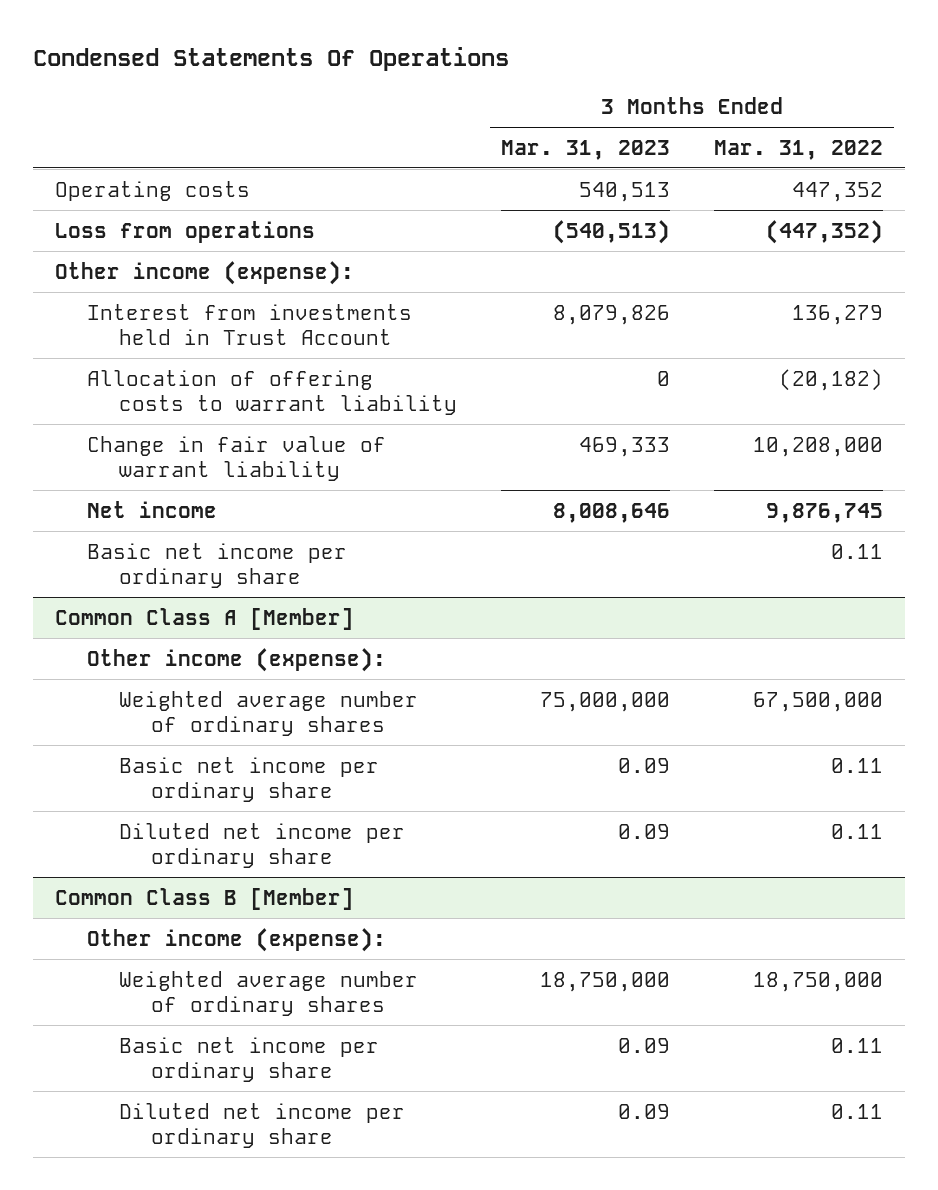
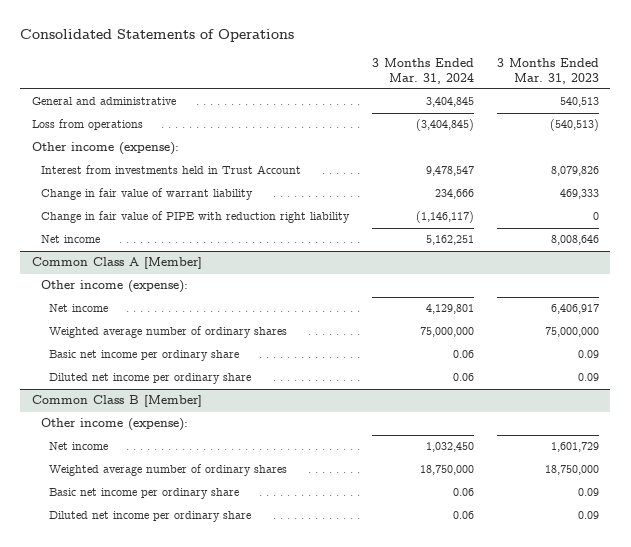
[33,46,510,71] Condensed Statements Of Operations -> [20,29,295,43] Consolidated Statements of Operations
[713,139,883,160] Mar. 31, 2022 -> none
none -> [371,57,474,84] 3 Months Ended Mar. 31, 2024
[55,180,251,201] Operating costs -> [32,97,177,106] General and administrative
[87,369,457,416] Allocation of offering costs to warrant liability -> none
none -> [40,211,350,224] Change in fair value of PIPE with reduction right liability
[87,542,348,589] Basic net income per ordinary share -> none
none -> [49,304,109,313] Net income
none -> [49,442,109,451] Net income

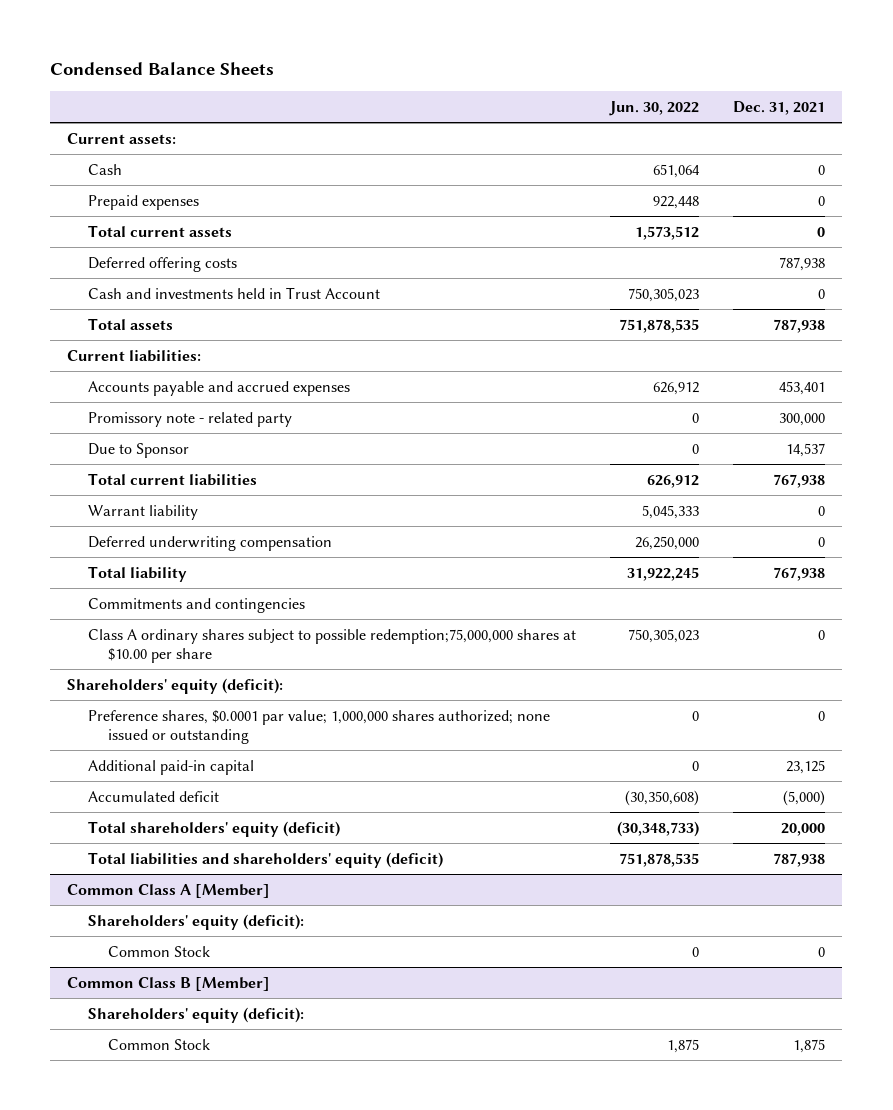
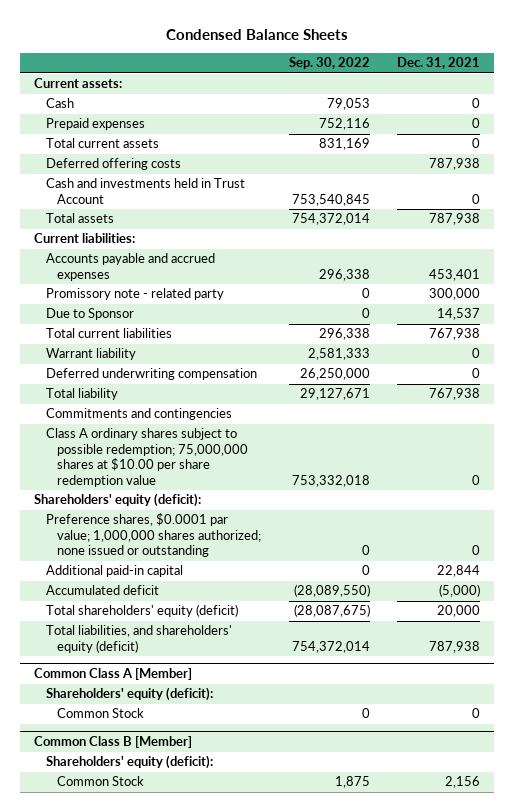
[608,100,699,116] Jun. 30, 2022 -> none
none -> [288,57,370,70] Sep. 30, 2022
[87,628,576,663] Class A ordinary shares subject to possible redemption;75,000,000 shares at $10.00 per share -> [45,428,248,487] Class A ordinary shares subject to possible redemption; 75,000,000 shares at $10.00 per share redemption value
[786,759,826,774] 23,125 -> [437,565,481,578] 22,844
[87,851,443,868] Total liabilities and shareholders' equity (deficit) -> [45,625,232,653] Total liabilities, and shareholders' equity (deficit)
[793,1038,826,1053] 1,875 -> [445,776,481,789] 2,156

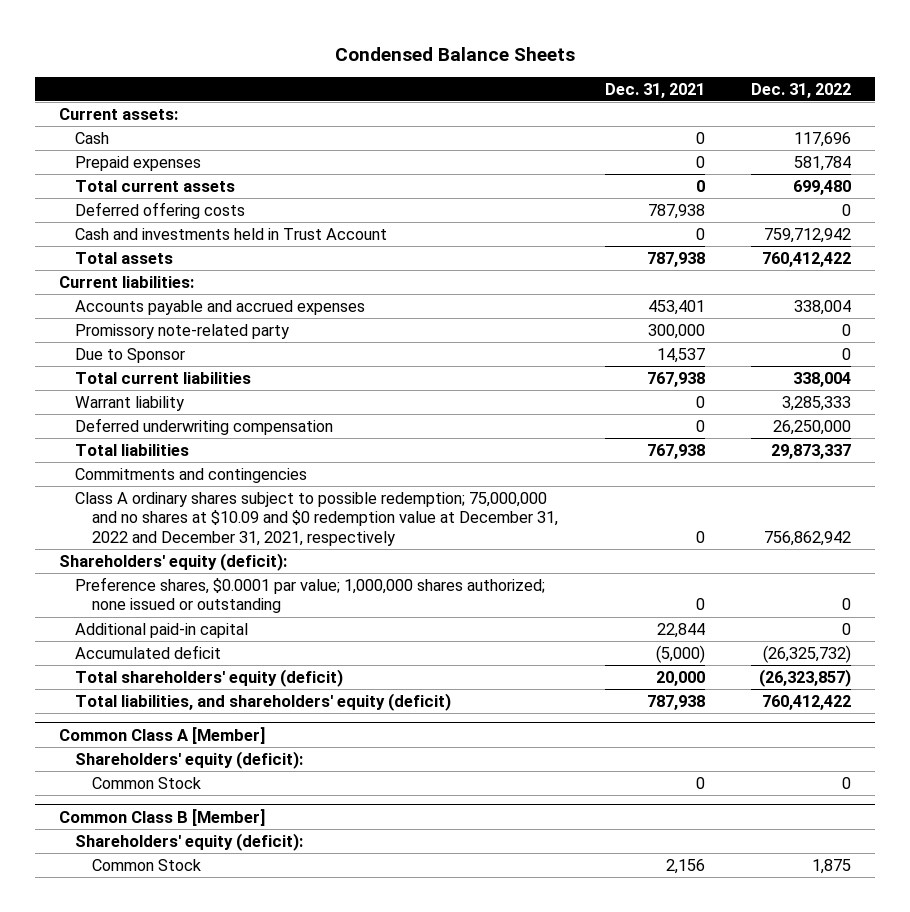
[288,57,370,70] Sep. 30, 2022 -> none
none -> [751,82,852,98] Dec. 31, 2022
[45,288,224,301] Promissory note - related party -> [75,323,290,339] Promissory note-related party
[45,388,118,401] Total liability -> [75,443,190,456] Total liabilities
[45,428,248,487] Class A ordinary shares subject to possible redemption; 75,000,000 shares at $10.00 per share redemption value -> [75,491,558,547] Class A ordinary shares subject to possible redemption; 75,000,000 and no shares at $10.09 and $0 redemption value at December 31, 2022 and December 31, 2021, respectively

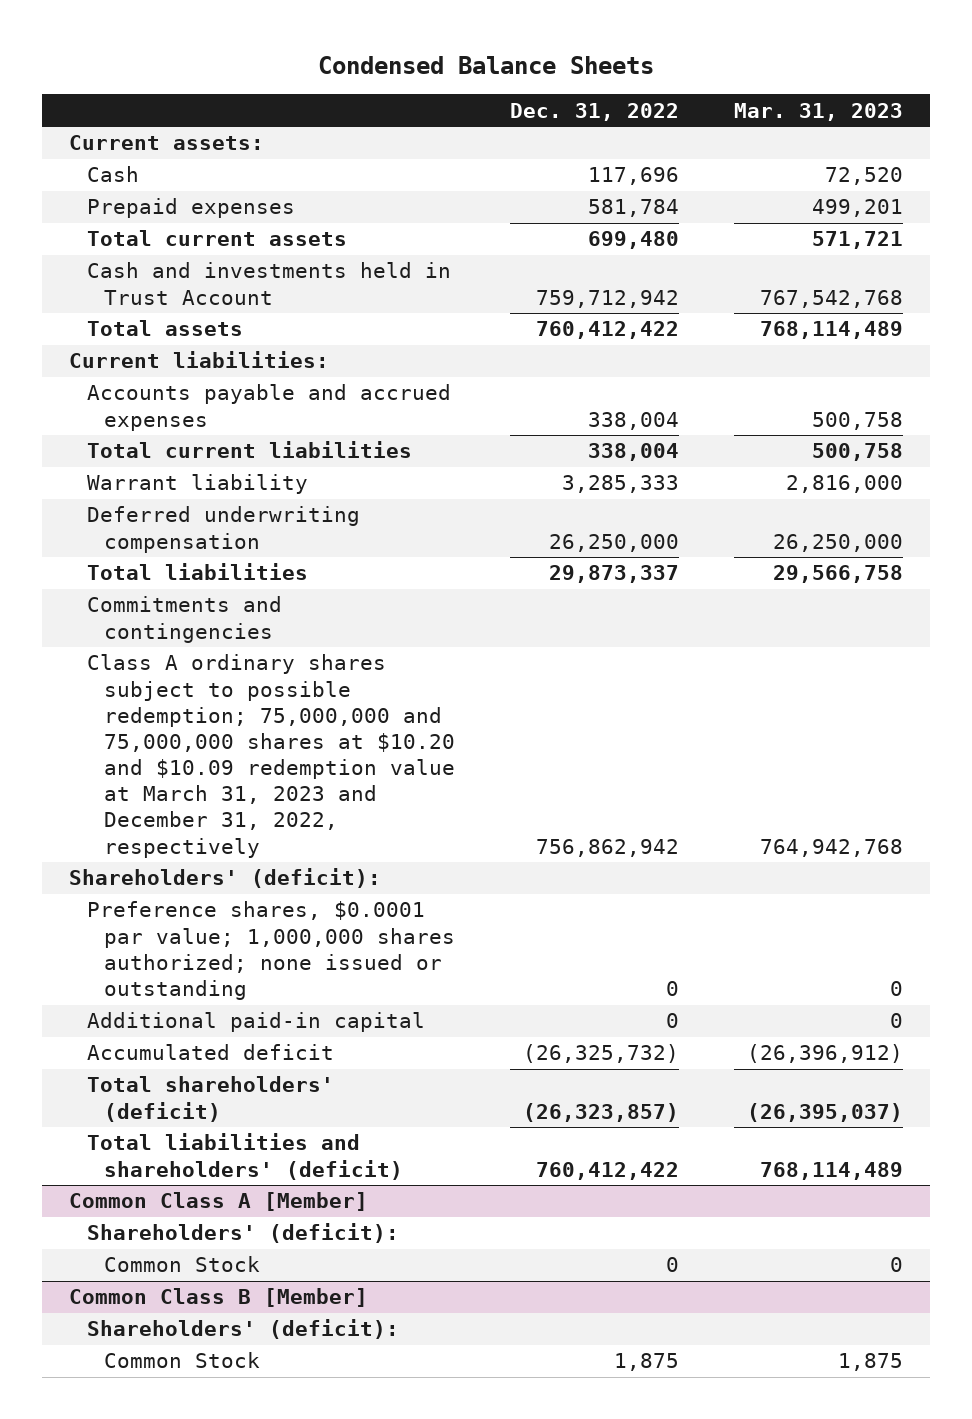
[604,82,705,98] Dec. 31, 2021 -> none
none -> [733,102,903,121] Mar. 31, 2023
[75,201,246,219] Deferred offering costs -> none
[75,323,290,339] Promissory note-related party -> none
[75,347,186,363] Due to Sponsor -> none
[75,491,558,547] Class A ordinary shares subject to possible redemption; 75,000,000 and no shares at $10.09 and $0 redemption value at December 31, 2022 and December 31, 2021, respectively -> [86,654,456,858] Class A ordinary shares subject to possible redemption; 75,000,000 and 75,000,000 shares at $10.20 and $10.09 redemption value at March 31, 2023 and December 31, 2022, respectively
[58,552,287,571] Shareholders' equity (deficit): -> [69,868,382,889] Shareholders' (deficit):
[75,668,344,687] Total shareholders' equity (deficit) -> [86,1076,334,1122] Total shareholders' (deficit)
[75,692,452,711] Total liabilities, and shareholders' equity (deficit) -> [86,1133,404,1180] Total liabilities and shareholders' (deficit)
[75,750,304,769] Shareholders' equity (deficit): -> [86,1223,399,1244] Shareholders' (deficit):
[75,832,304,851] Shareholders' equity (deficit): -> [86,1319,399,1340] Shareholders' (deficit):

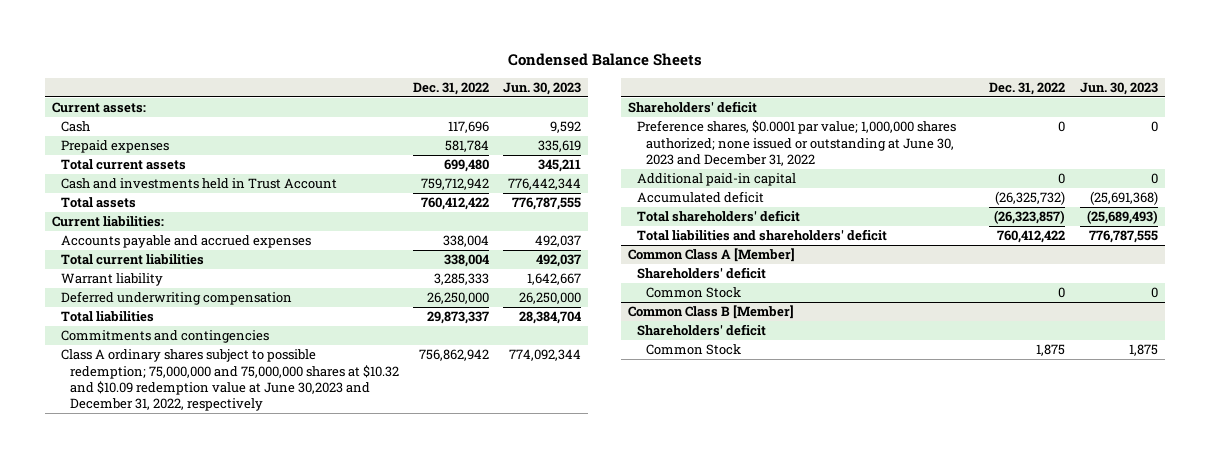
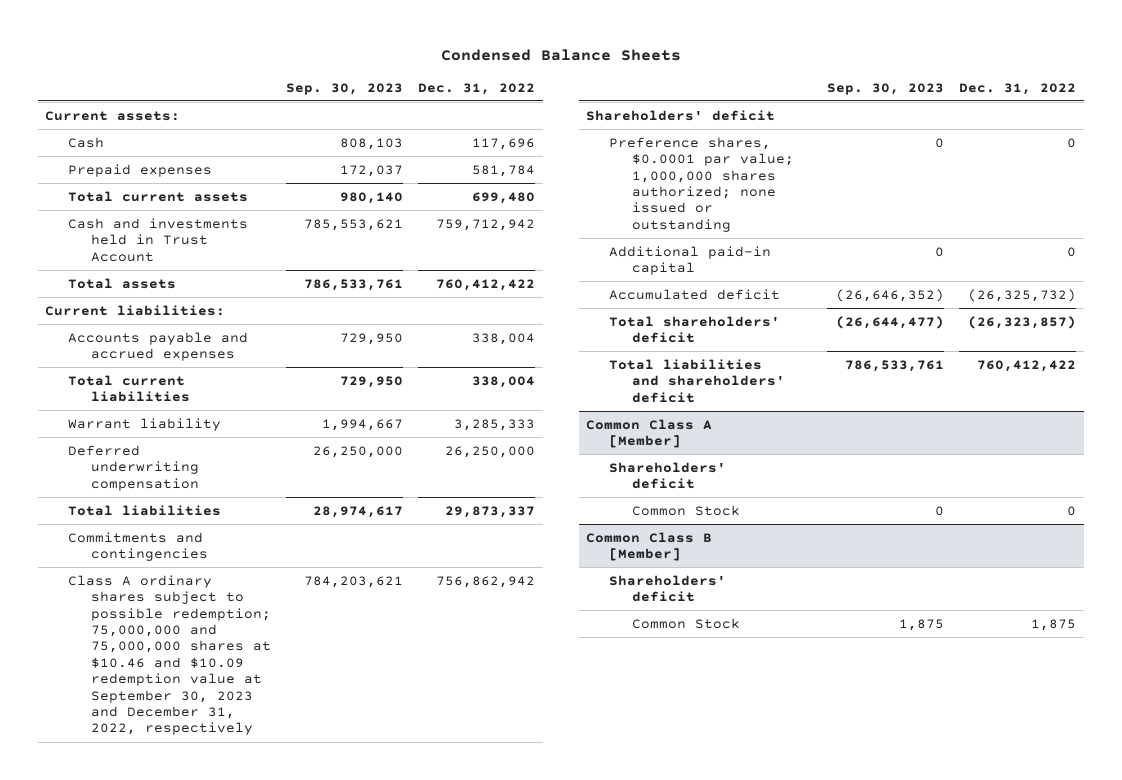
[503,81,582,95] Jun. 30, 2023 -> none
none -> [286,82,404,95] Sep. 30, 2023
[61,349,400,411] Class A ordinary shares subject to possible redemption; 75,000,000 and 75,000,000 shares at $10.32 and $10.09 redemption value at June 30,2023 and December 31, 2022, respectively -> [67,574,271,736] Class A ordinary shares subject to possible redemption; 75,000,000 and 75,000,000 shares at $10.46 and $10.09 redemption value at September 30, 2023 and December 31, 2022, respectively
[637,120,957,166] Preference shares, $0.0001 par value; 1,000,000 shares authorized; none issued or outstanding at June 30, 2023 and December 31, 2022 -> [609,136,794,232] Preference shares, $0.0001 par value; 1,000,000 shares authorized; none issued or outstanding

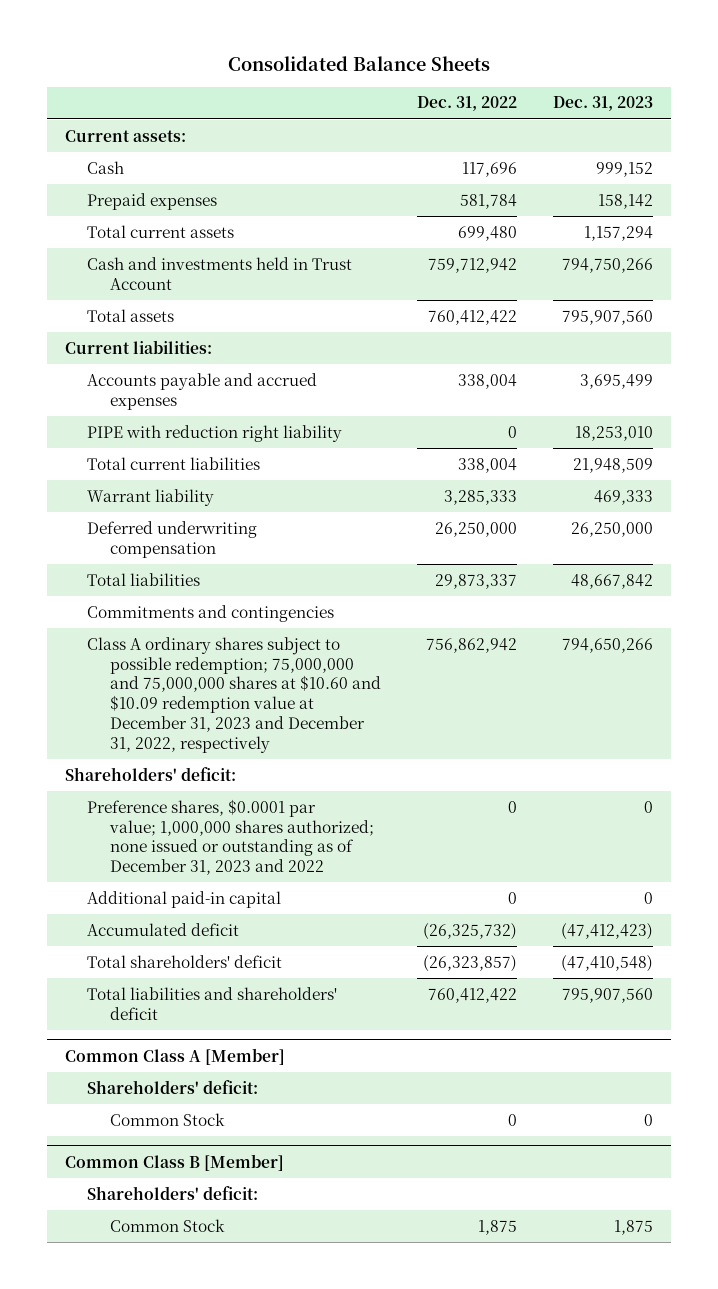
[440,48,681,61] Condensed Balance Sheets -> [227,55,490,71] Consolidated Balance Sheets
[286,82,404,95] Sep. 30, 2023 -> none
none -> [553,96,654,112] Dec. 31, 2023
none -> [87,424,343,442] PIPE with reduction right liability
[67,574,271,736] Class A ordinary shares subject to possible redemption; 75,000,000 and 75,000,000 shares at $10.46 and $10.09 redemption value at September 30, 2023 and December 31, 2022, respectively -> [87,636,382,753] Class A ordinary shares subject to possible redemption; 75,000,000 and 75,000,000 shares at $10.60 and $10.09 redemption value at December 31, 2023 and December 31, 2022, respectively
[586,109,776,121] Shareholders' deficit -> [64,766,236,781] Shareholders' deficit:
[609,136,794,232] Preference shares, $0.0001 par value; 1,000,000 shares authorized; none issued or outstanding -> [87,798,375,876] Preference shares, $0.0001 par value; 1,000,000 shares authorized; none issued or outstanding as of December 31, 2023 and 2022
[609,461,727,490] Shareholders' deficit -> [87,1079,259,1094] Shareholders' deficit:
[609,574,727,603] Shareholders' deficit -> [87,1185,259,1200] Shareholders' deficit:

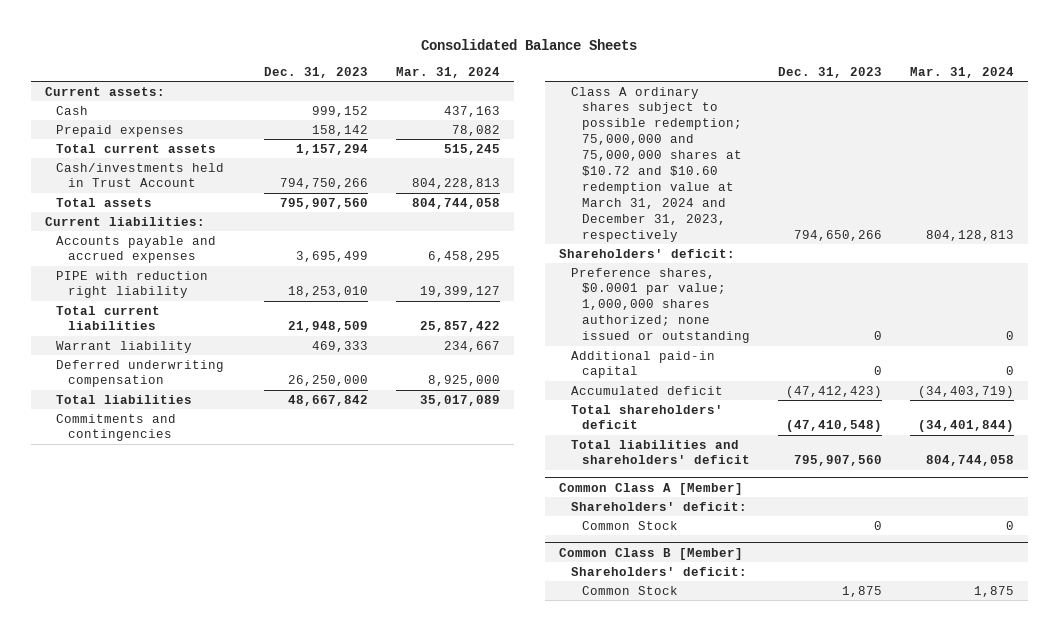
[417,96,518,112] Dec. 31, 2022 -> none
none -> [396,66,501,78] Mar. 31, 2024
[87,256,353,290] Cash and investments held in Trust Account -> [56,162,225,188] Cash/investments held in Trust Account
[87,636,382,753] Class A ordinary shares subject to possible redemption; 75,000,000 and 75,000,000 shares at $10.60 and $10.09 redemption value at December 31, 2023 and December 31, 2022, respectively -> [570,86,743,242] Class A ordinary shares subject to possible redemption; 75,000,000 and 75,000,000 shares at $10.72 and $10.60 redemption value at March 31, 2024 and December 31, 2023, respectively
[87,798,375,876] Preference shares, $0.0001 par value; 1,000,000 shares authorized; none issued or outstanding as of December 31, 2023 and 2022 -> [570,267,751,344] Preference shares, $0.0001 par value; 1,000,000 shares authorized; none issued or outstanding

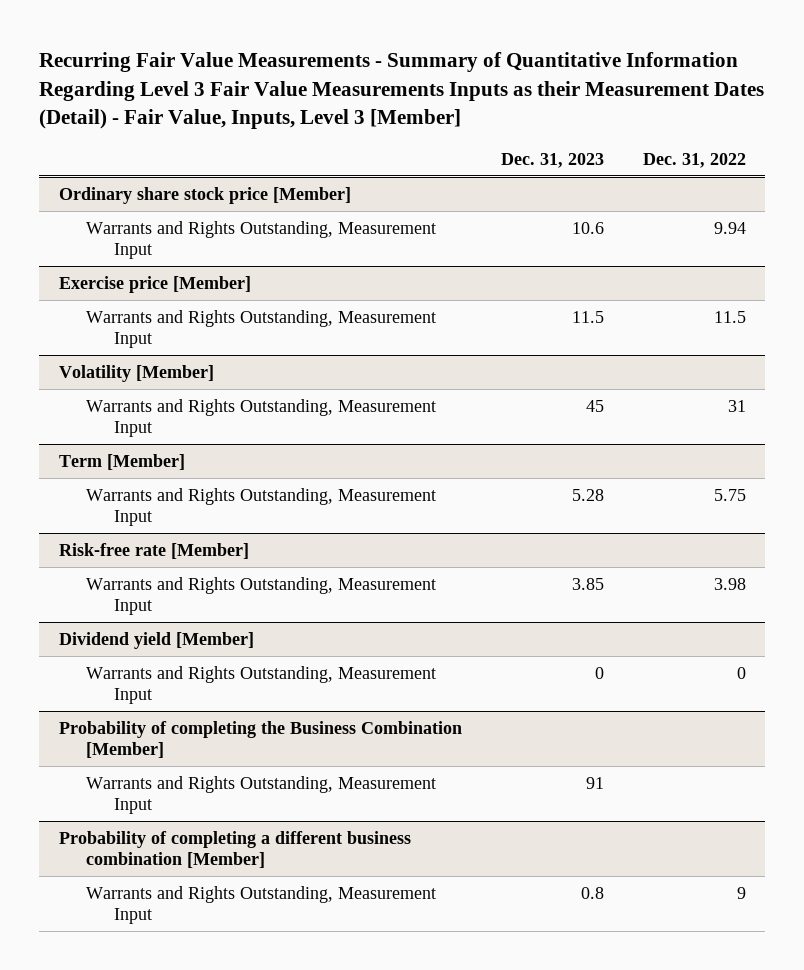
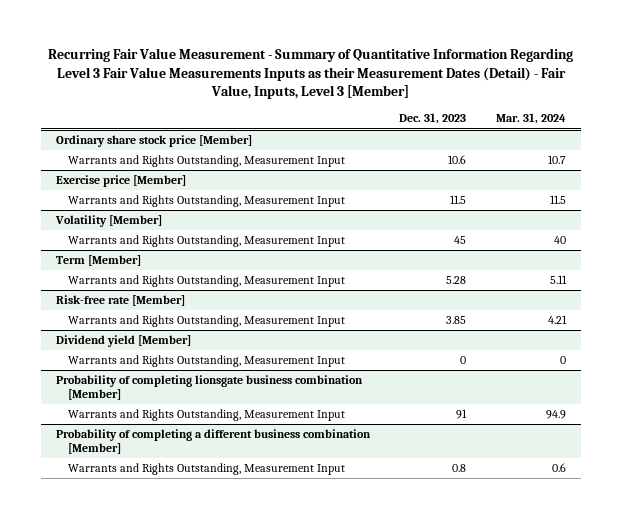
[39,52,765,129] Recurring Fair Value Measurements - Summary of Quantitative Information Regarding Level 3 Fair Value Measurements Inputs as their Measurement Dates (Detail) - Fair Value, Inputs, Level 3 [Member] -> [47,48,573,100] Recurring Fair Value Measurement - Summary of Quantitative Information Regarding Level 3 Fair Value Measurements Inputs as their Measurement Dates (Detail) - Fair Value, Inputs, Level 3 [Member]
[642,152,746,168] Dec. 31, 2022 -> none
none -> [496,113,567,125] Mar. 31, 2024
[58,720,462,758] Probability of completing the Business Combination [Member] -> [55,375,363,401] Probability of completing lionsgate business combination [Member]

